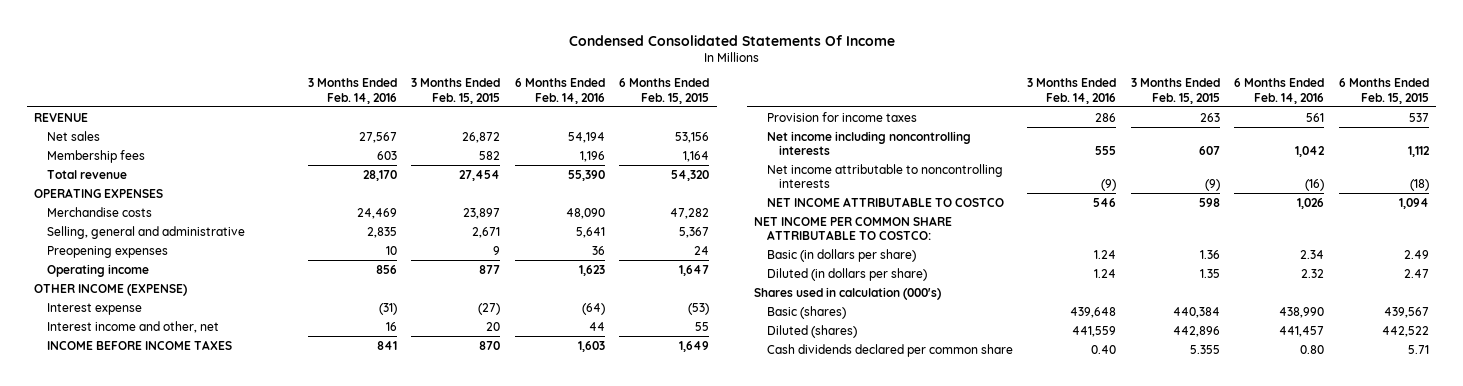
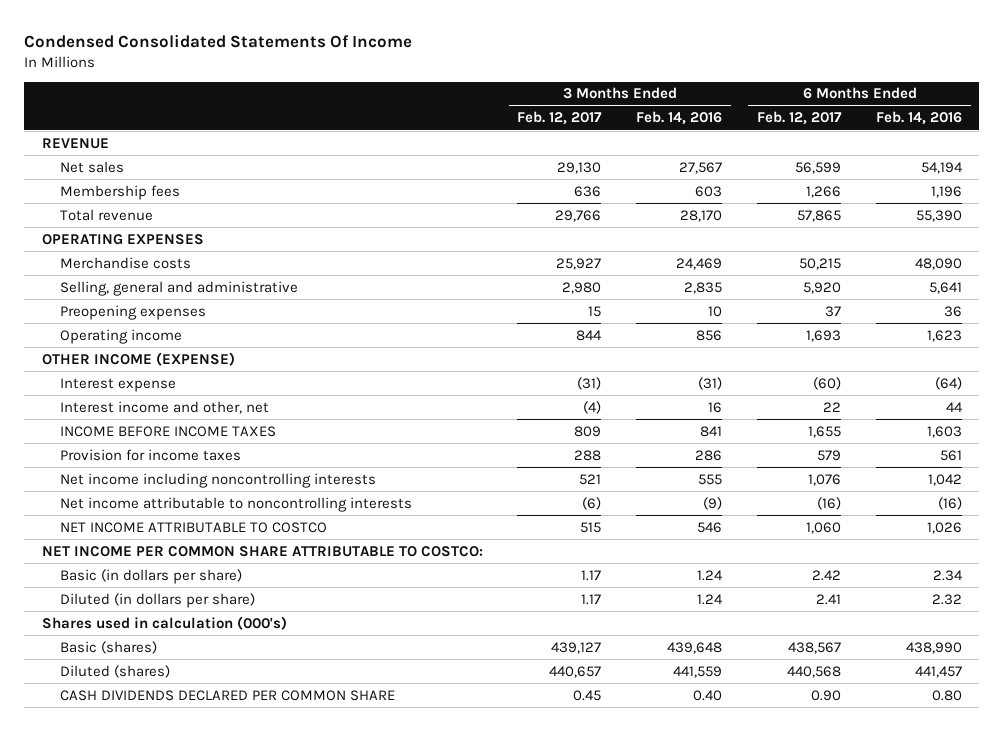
[411,78,501,104] 3 Months Ended Feb. 15, 2015 -> none
[619,78,710,104] 6 Months Ended Feb. 15, 2015 -> none
none -> [517,111,603,126] Feb. 12, 2017
none -> [757,111,843,126] Feb. 12, 2017
[766,343,1013,357] Cash dividends declared per common share -> [60,689,396,701] CASH DIVIDENDS DECLARED PER COMMON SHARE

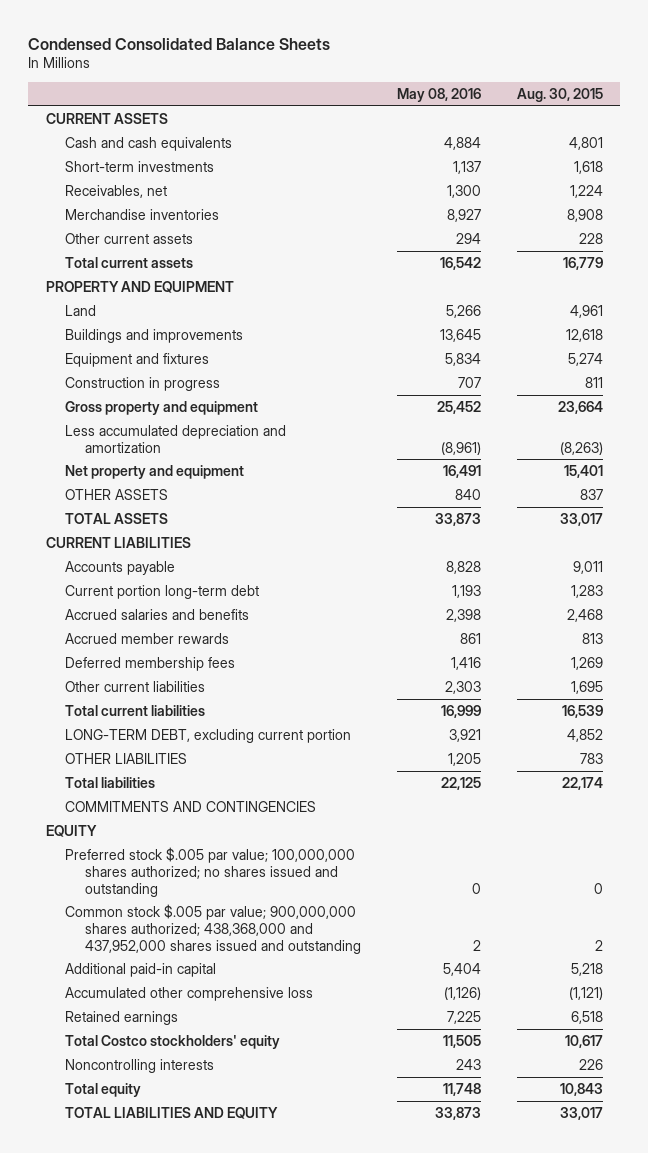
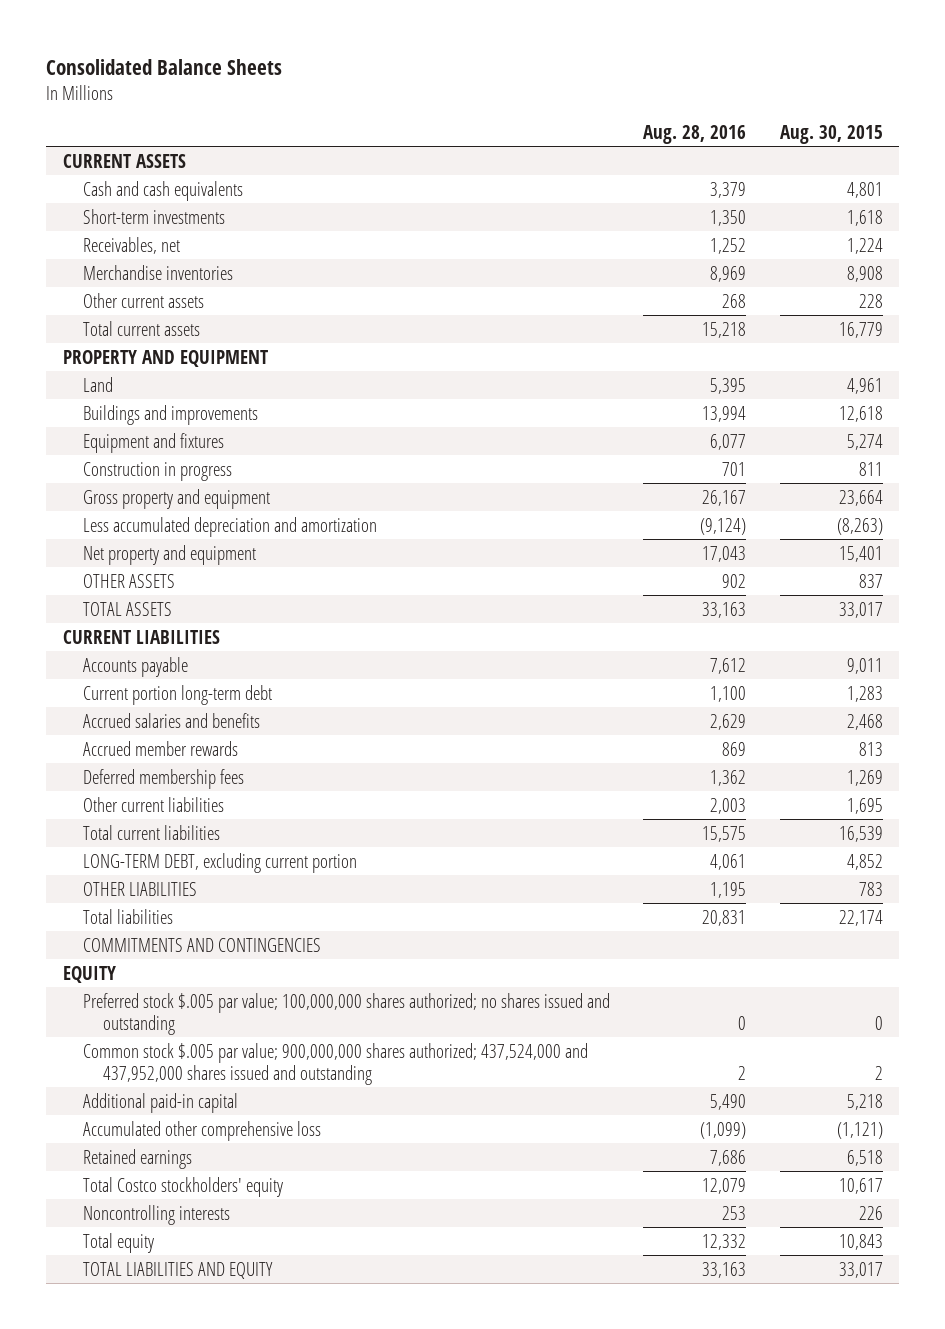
[27,37,330,50] Condensed Consolidated Balance Sheets -> [46,58,283,75] Consolidated Balance Sheets
[396,88,481,103] May 08, 2016 -> none
none -> [643,124,747,144] Aug. 28, 2016
[65,903,362,954] Common stock $.005 par value; 900,000,000 shares authorized; 438,368,000 and 437,952,000 shares issued and outstanding -> [82,1042,588,1086] Common stock $.005 par value; 900,000,000 shares authorized; 437,524,000 and 437,952,000 shares issued and outstanding

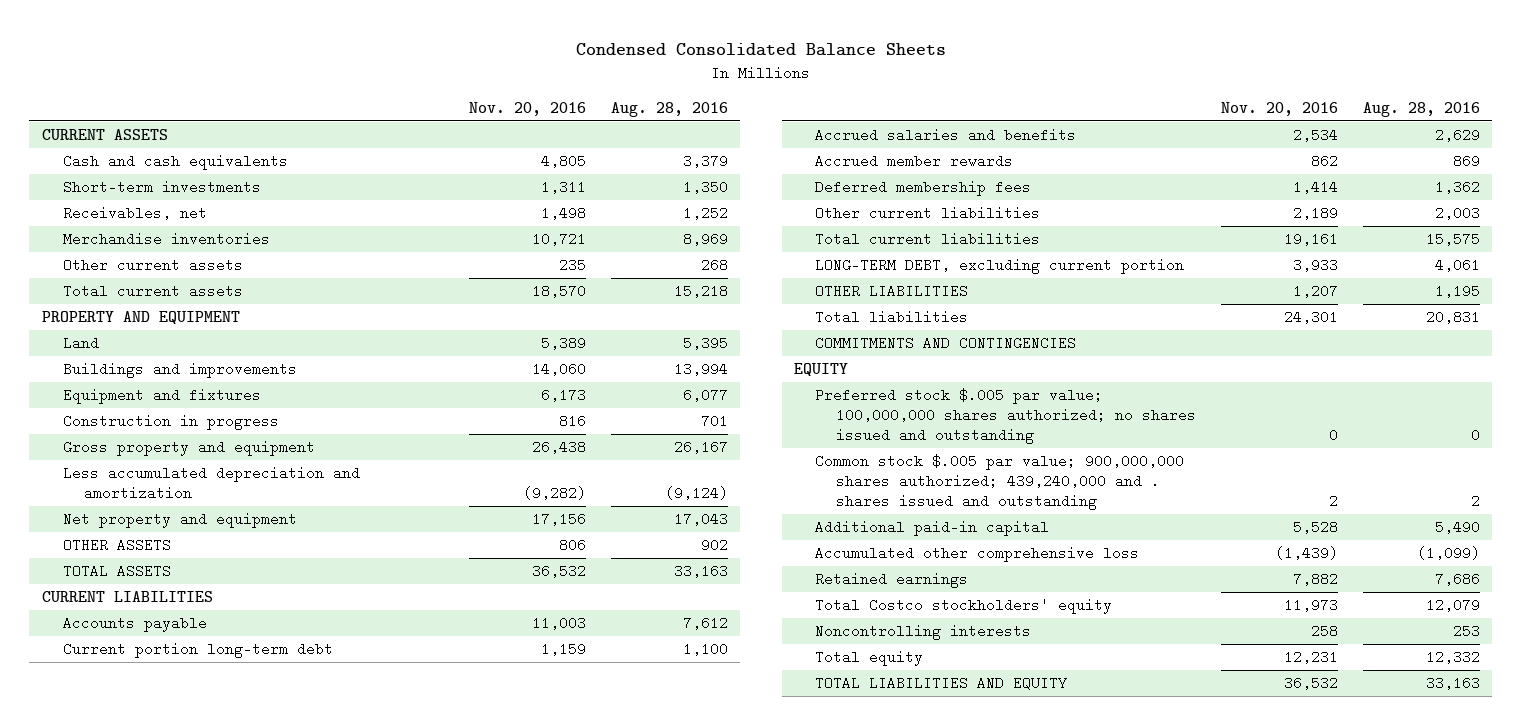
[46,58,283,75] Consolidated Balance Sheets -> [575,43,946,57] Condensed Consolidated Balance Sheets
[779,124,883,144] Aug. 30, 2015 -> none
none -> [468,101,586,116] Nov. 20, 2016
[82,1042,588,1086] Common stock $.005 par value; 900,000,000 shares authorized; 437,524,000 and 437,952,000 shares issued and outstanding -> [815,454,1185,511] Common stock $.005 par value; 900,000,000 shares authorized; 439,240,000 and . shares issued and outstanding

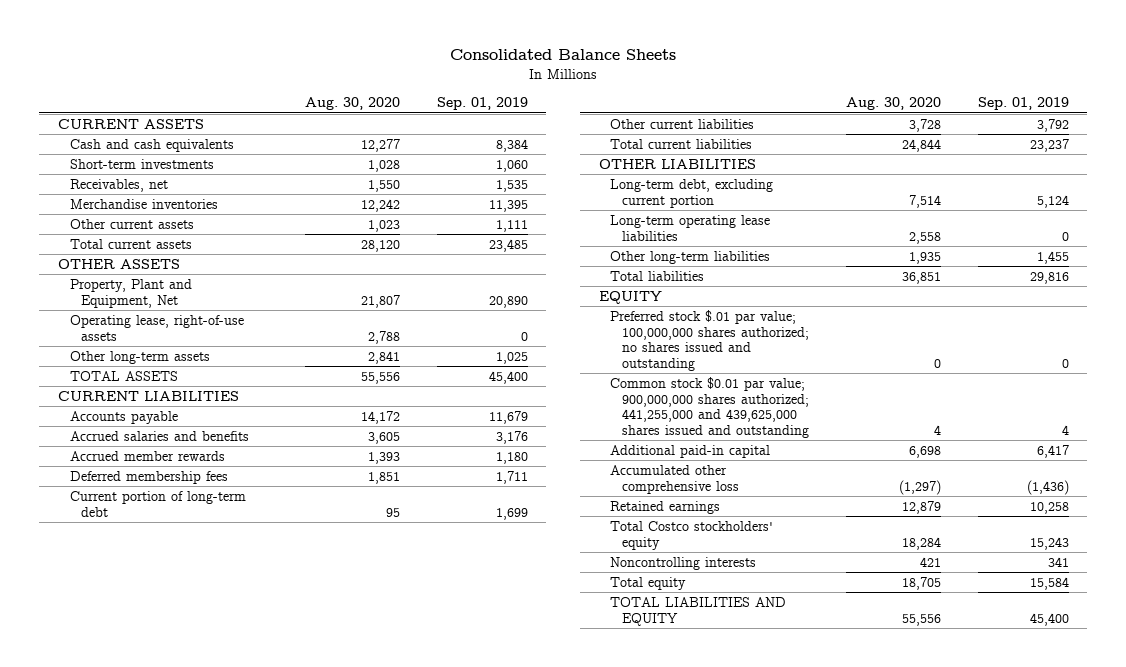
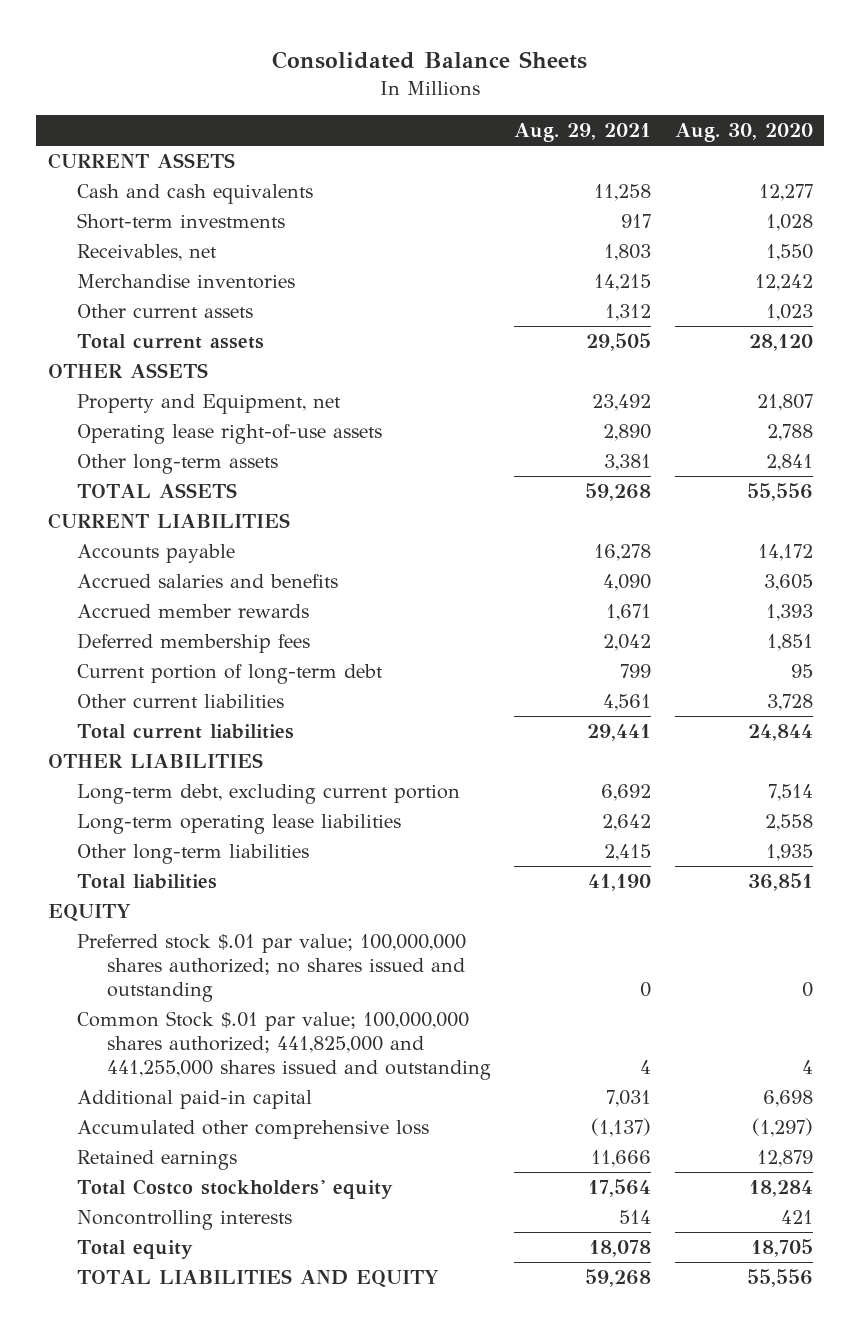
[436,97,528,111] Sep. 01, 2019 -> none
none -> [514,123,652,143] Aug. 29, 2021
[69,278,192,308] Property, Plant and Equipment, Net -> [77,393,342,414] Property and Equipment, net
[69,314,244,341] Operating lease, right-of-use assets -> [77,423,383,444] Operating lease right-of-use assets
[610,376,809,438] Common stock $0.01 par value; 900,000,000 shares authorized; 441,255,000 and 439,625,000 shares issued and outstanding -> [77,1010,491,1080] Common Stock $.01 par value; 100,000,000 shares authorized; 441,825,000 and 441,255,000 shares issued and outstanding

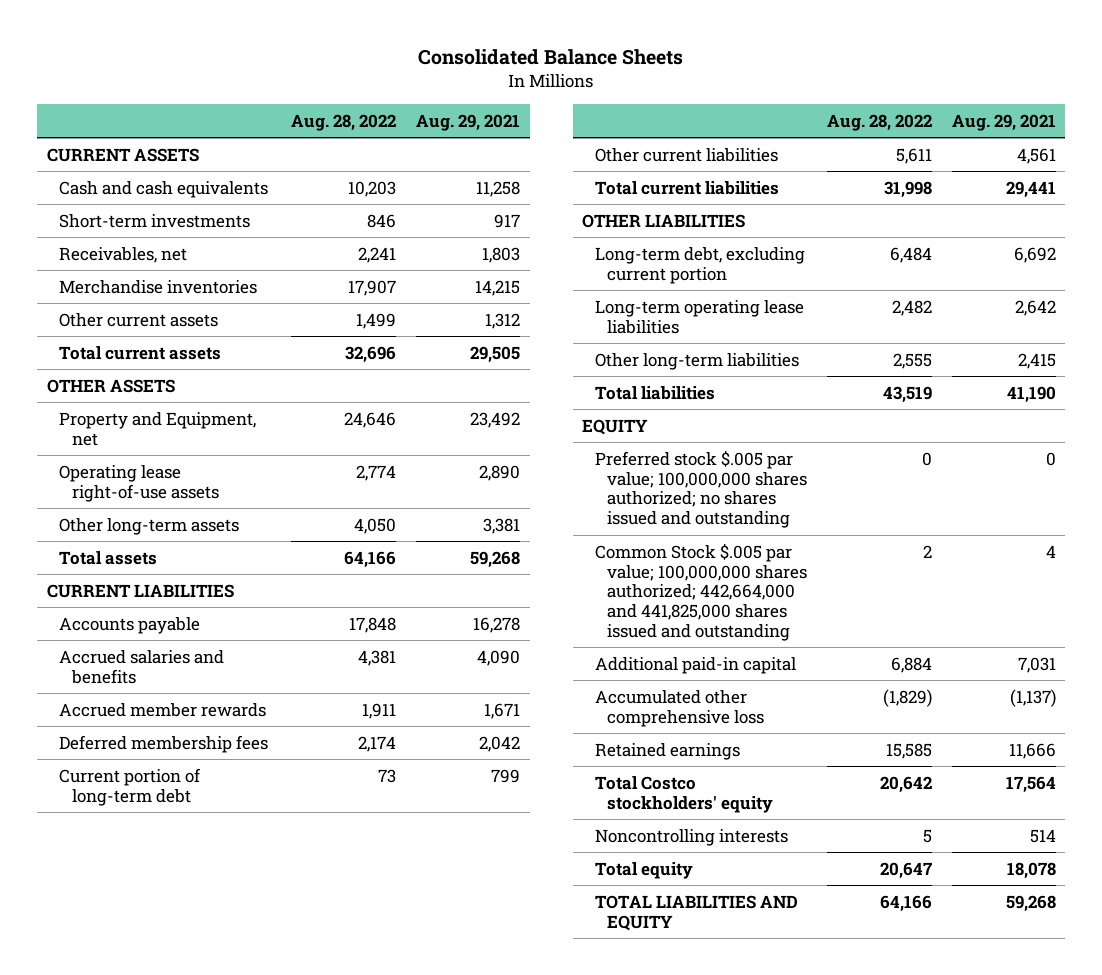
[674,123,813,143] Aug. 30, 2020 -> none
none -> [291,113,397,131] Aug. 28, 2022
[77,482,238,498] TOTAL ASSETS -> [59,550,158,565] Total assets
[77,933,467,1002] Preferred stock $.01 par value; 100,000,000 shares authorized; no shares issued and outstanding -> [594,449,808,529] Preferred stock $.005 par value; 100,000,000 shares authorized; no shares issued and outstanding
[77,1010,491,1080] Common Stock $.01 par value; 100,000,000 shares authorized; 441,825,000 and 441,255,000 shares issued and outstanding -> [594,542,808,641] Common Stock $.005 par value; 100,000,000 shares authorized; 442,664,000 and 441,825,000 shares issued and outstanding

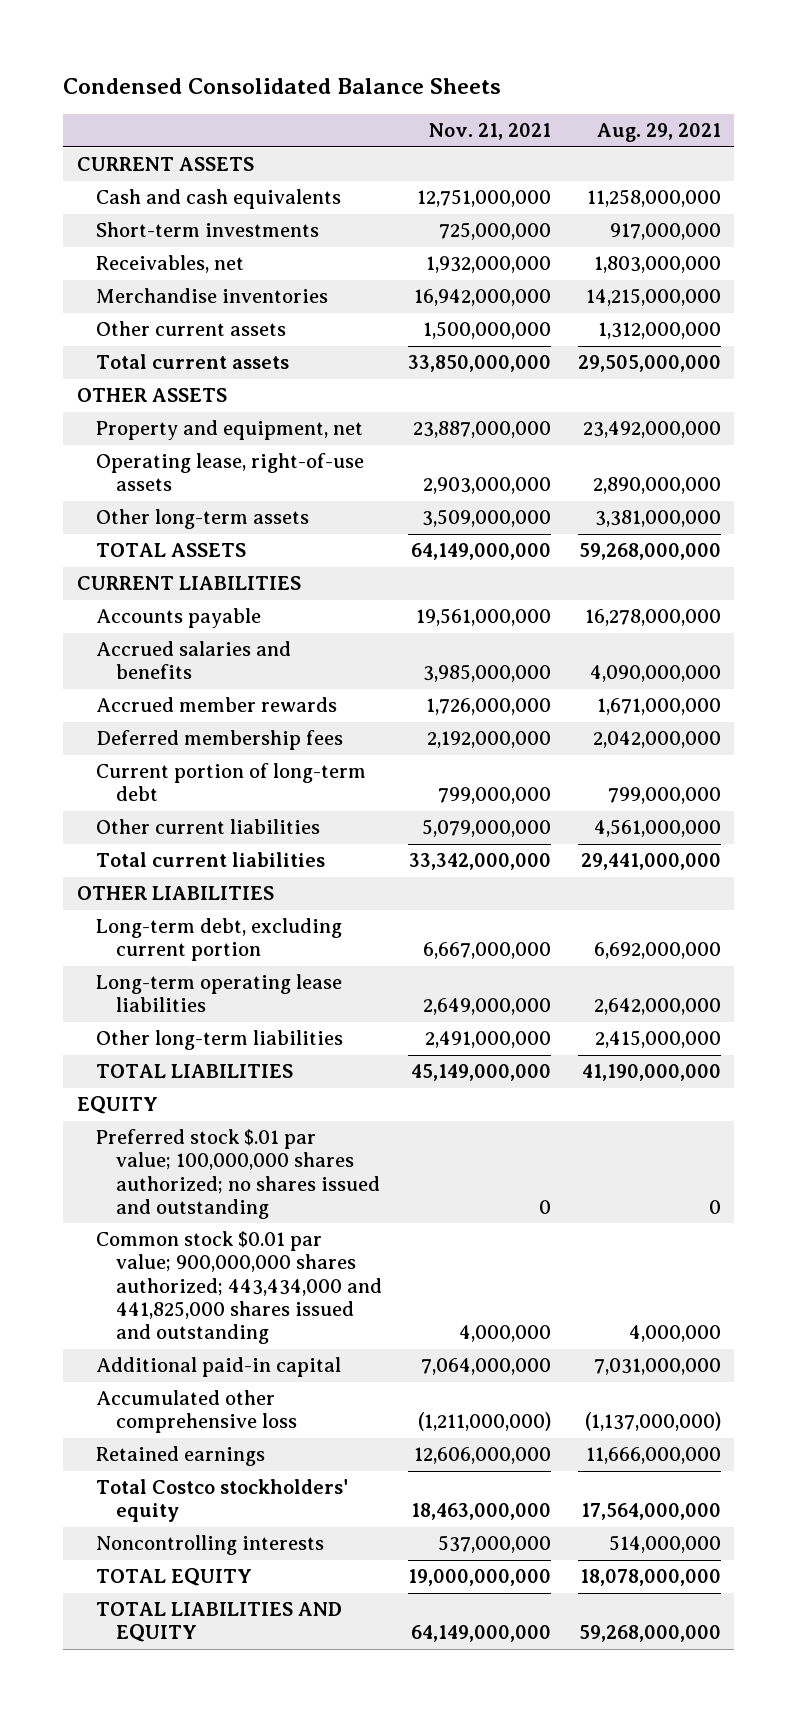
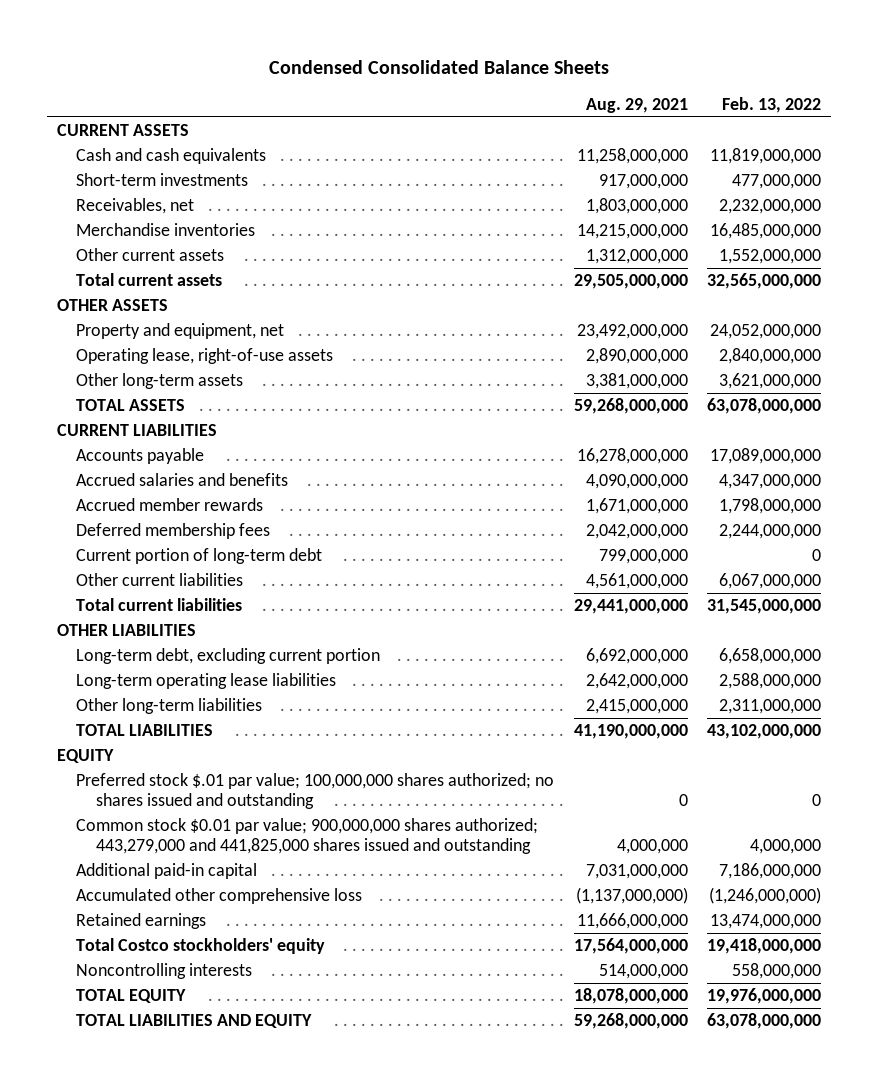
[429,123,552,141] Nov. 21, 2021 -> none
none -> [722,96,822,113] Feb. 13, 2022
[96,1231,382,1345] Common stock $0.01 par value; 900,000,000 shares authorized; 443,434,000 and 441,825,000 shares issued and outstanding -> [76,818,539,855] Common stock $0.01 par value; 900,000,000 shares authorized; 443,279,000 and 441,825,000 shares issued and outstanding

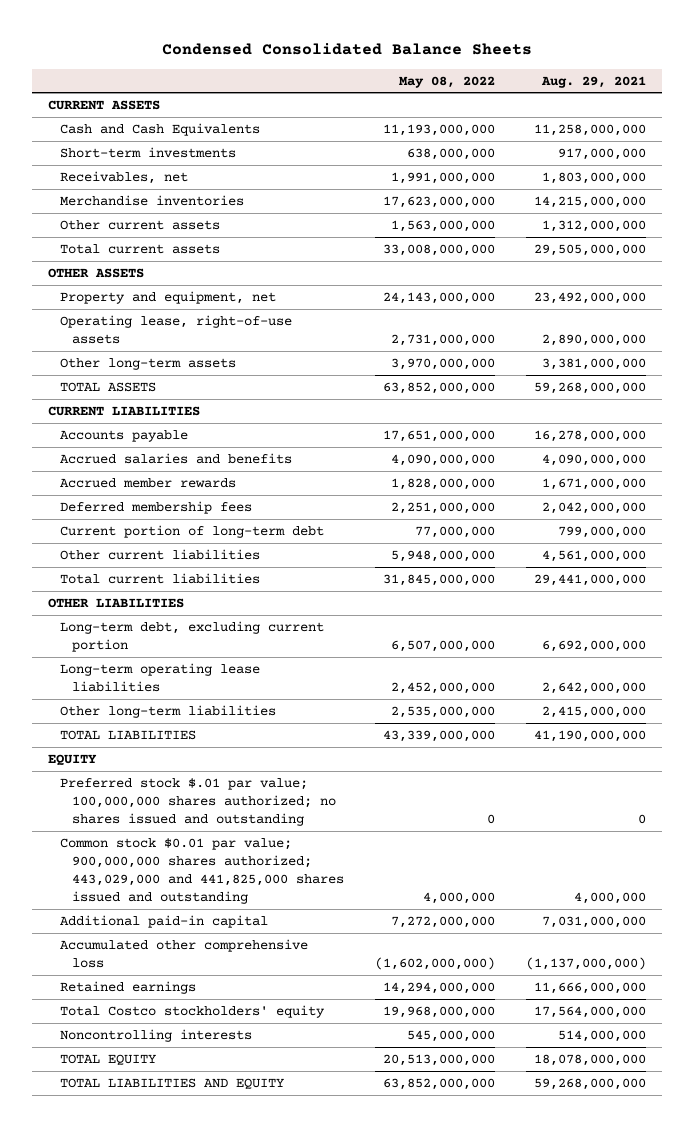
[722,96,822,113] Feb. 13, 2022 -> none
none -> [399,75,496,88] May 08, 2022
[76,148,267,165] Cash and cash equivalents -> [60,122,261,136] Cash and Cash Equivalents
[76,818,539,855] Common stock $0.01 par value; 900,000,000 shares authorized; 443,279,000 and 441,825,000 shares issued and outstanding -> [60,837,345,905] Common stock $0.01 par value; 900,000,000 shares authorized; 443,029,000 and 441,825,000 shares issued and outstanding

